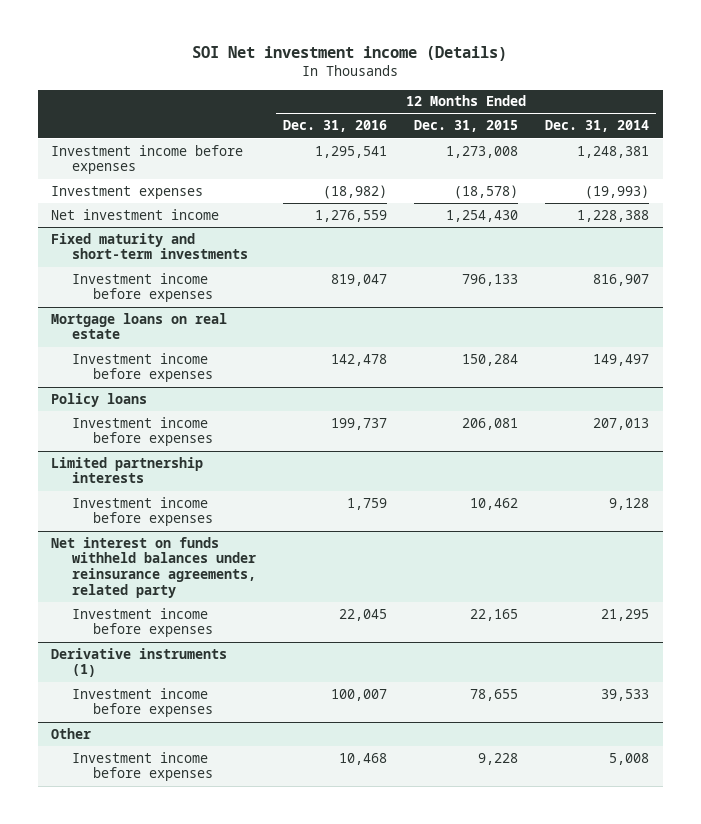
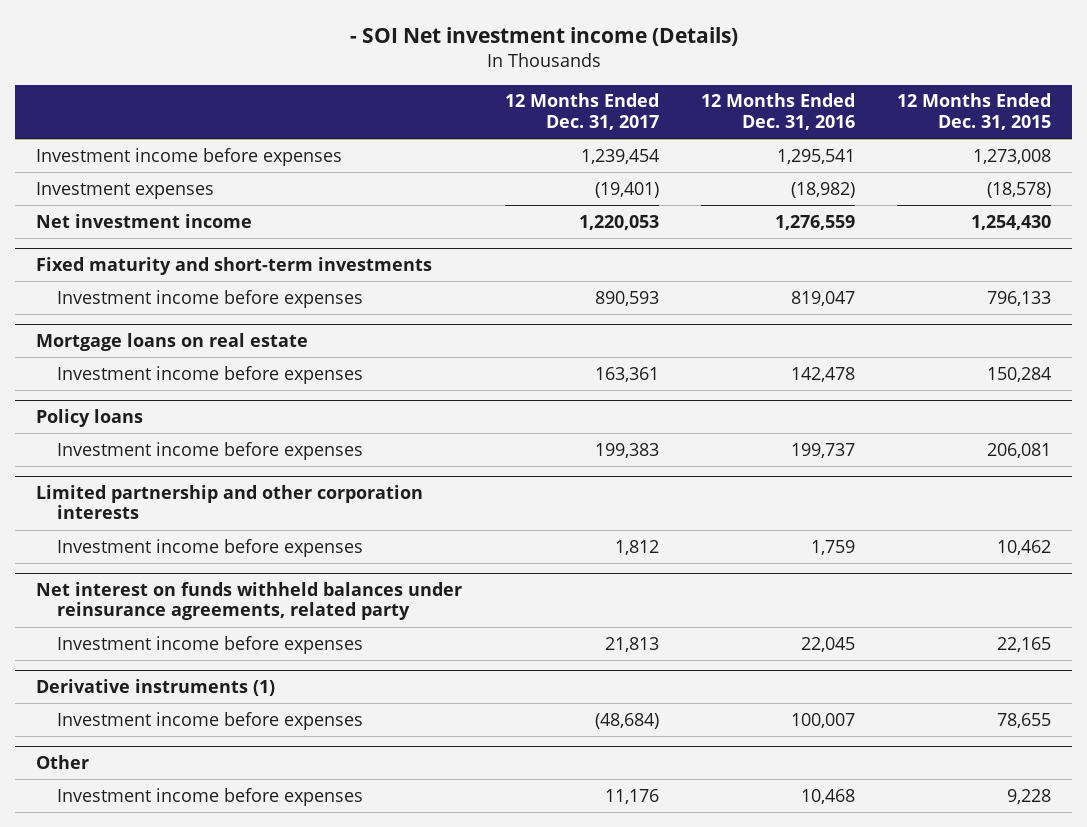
[192,46,508,62] SOI Net investment income (Details) -> [349,26,738,46] - SOI Net investment income (Details)
[545,120,650,133] Dec. 31, 2014 -> none
none -> [504,93,659,130] 12 Months Ended Dec. 31, 2017
[51,456,204,484] Limited partnership interests -> [36,485,424,520] Limited partnership and other corporation interests

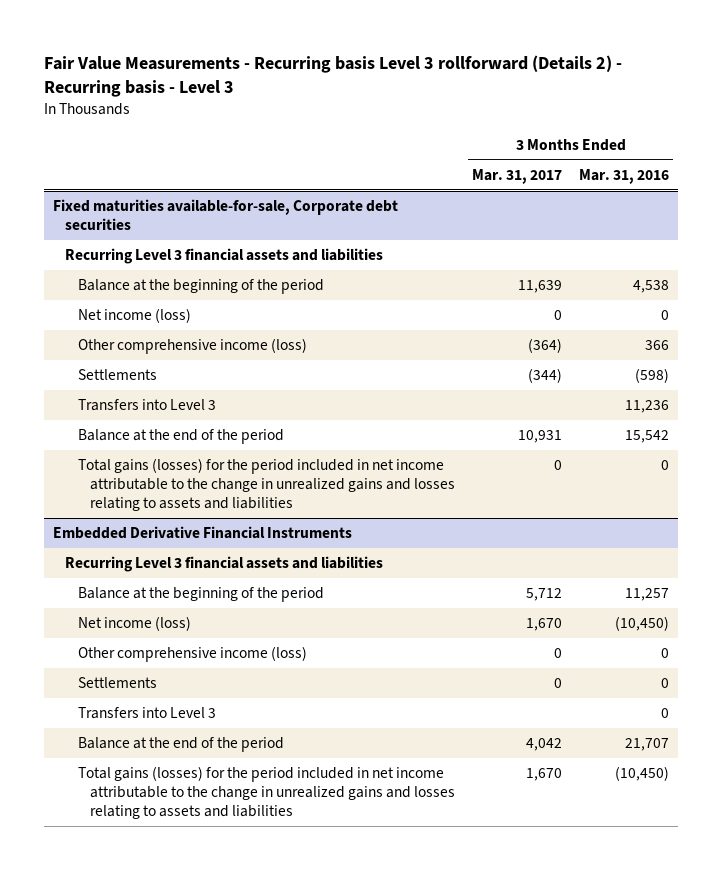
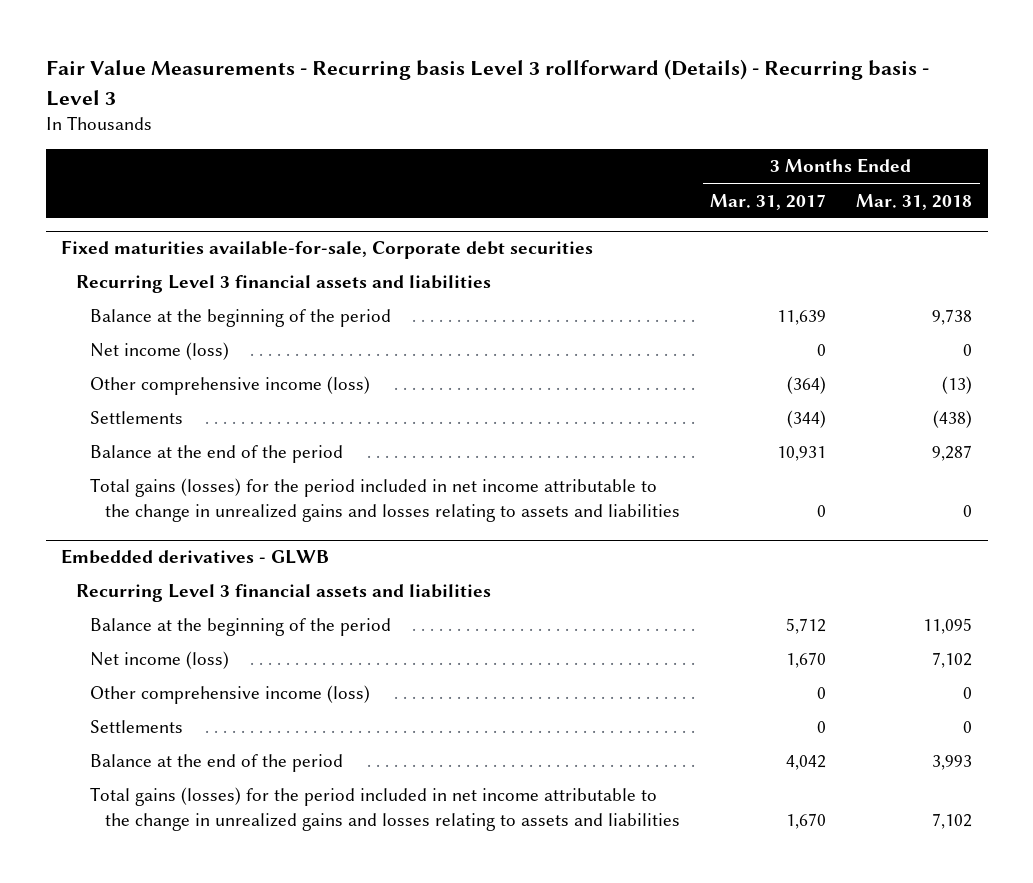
[44,54,623,98] Fair Value Measurements - Recurring basis Level 3 rollforward (Details 2) - Recurring basis - Level 3 -> [45,59,929,106] Fair Value Measurements - Recurring basis Level 3 rollforward (Details) - Recurring basis - Level 3
[579,168,670,184] Mar. 31, 2016 -> none
none -> [856,193,973,210] Mar. 31, 2018
[77,399,216,412] Transfers into Level 3 -> none
[52,526,352,540] Embedded Derivative Financial Instruments -> [61,549,330,565] Embedded derivatives - GLWB
[77,707,216,720] Transfers into Level 3 -> none

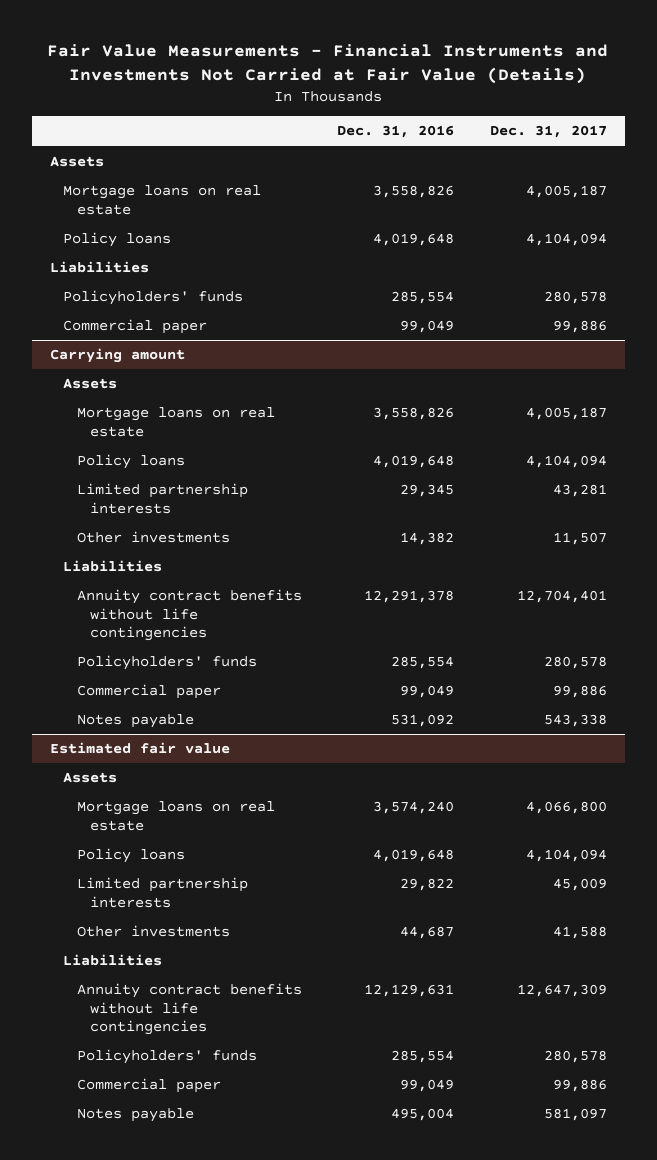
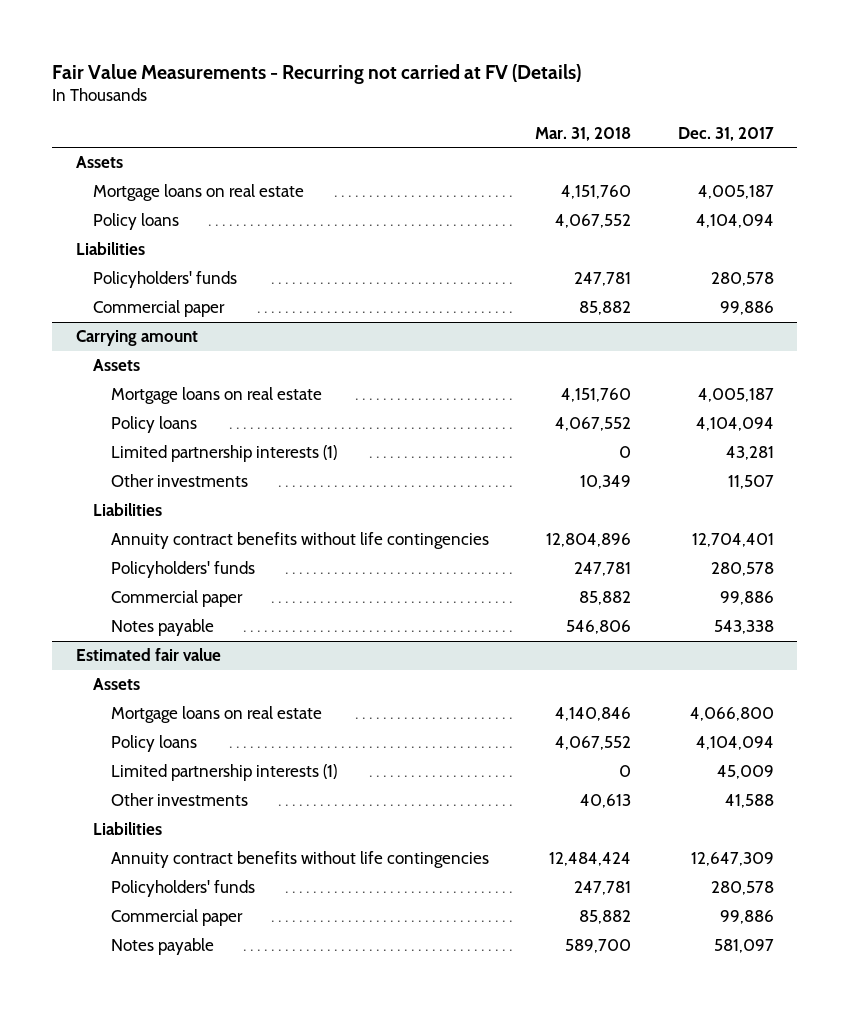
[47,43,609,84] Fair Value Measurements - Financial Instruments and Investments Not Carried at Fair Value (Details) -> [52,63,582,84] Fair Value Measurements - Recurring not carried at FV (Details)
[337,125,455,139] Dec. 31, 2016 -> none
none -> [535,126,632,141] Mar. 31, 2018
[76,483,248,514] Limited partnership interests -> [110,445,337,463] Limited partnership interests (1)
[76,877,248,908] Limited partnership interests -> [110,764,337,782] Limited partnership interests (1)

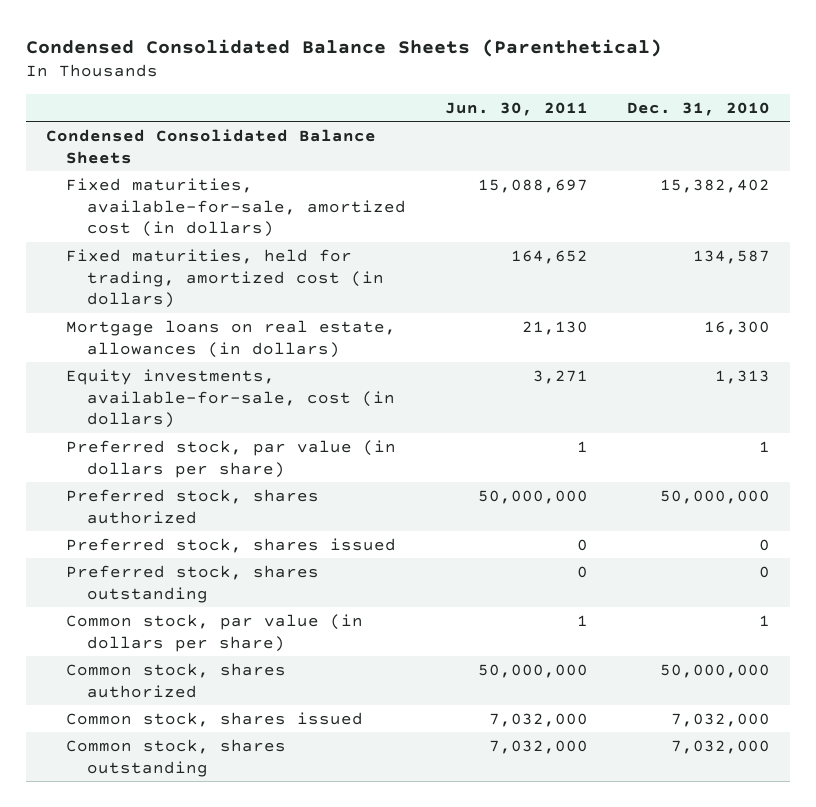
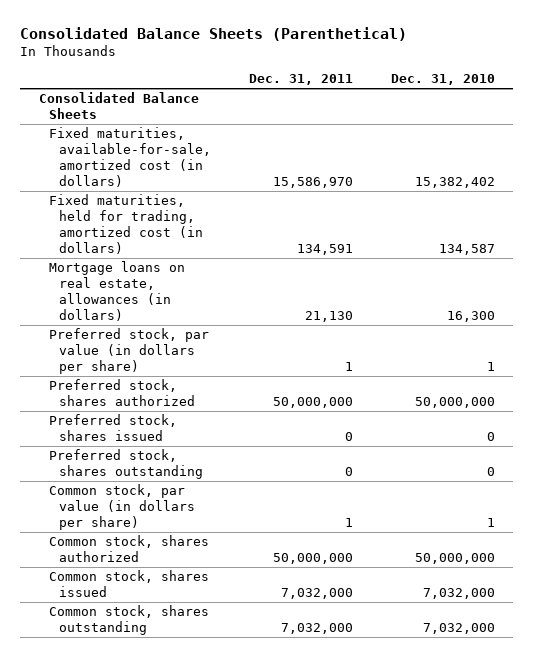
[25,38,662,57] Condensed Consolidated Balance Sheets (Parenthetical) -> [19,27,407,42] Consolidated Balance Sheets (Parenthetical)
[444,101,588,116] Jun. 30, 2011 -> none
none -> [249,74,354,86] Dec. 31, 2011
[45,128,376,164] Condensed Consolidated Balance Sheets -> [38,92,199,120] Consolidated Balance Sheets
[66,368,395,429] Equity investments, available-for-sale, cost (in dollars) -> none

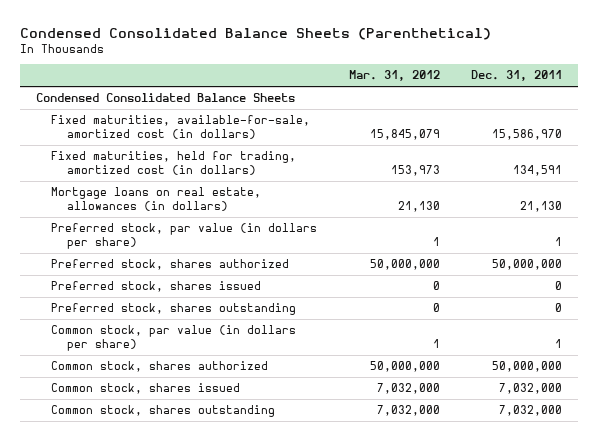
[19,27,407,42] Consolidated Balance Sheets (Parenthetical) -> [20,27,492,40] Condensed Consolidated Balance Sheets (Parenthetical)
[390,74,495,86] Dec. 31, 2010 -> none
none -> [348,70,440,82] Mar. 31, 2012
[38,92,199,120] Consolidated Balance Sheets -> [36,93,296,103] Condensed Consolidated Balance Sheets

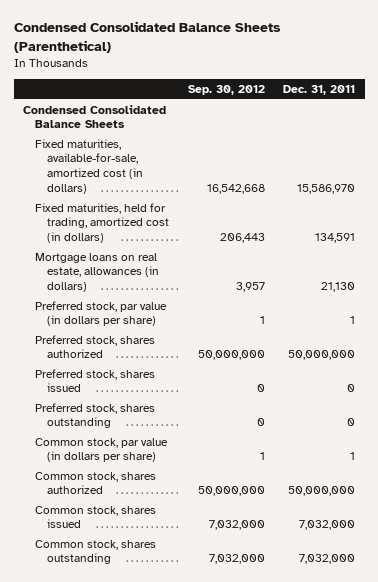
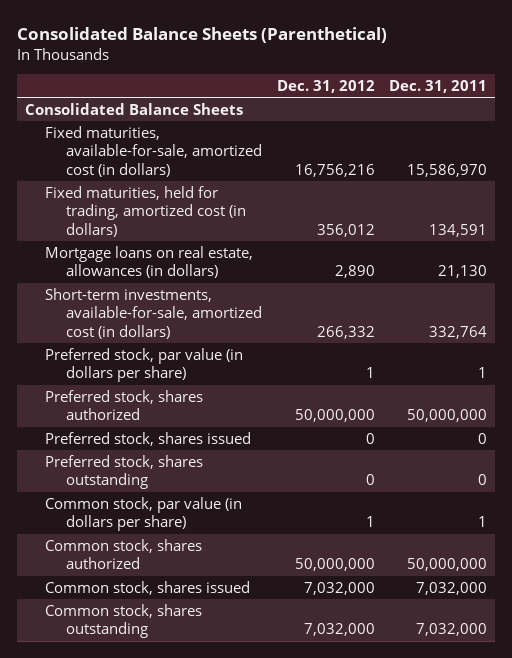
[13,21,281,54] Condensed Consolidated Balance Sheets (Parenthetical) -> [17,26,388,43] Consolidated Balance Sheets (Parenthetical)
[187,85,265,96] Sep. 30, 2012 -> none
none -> [276,80,375,94] Dec. 31, 2012
[23,104,167,129] Condensed Consolidated Balance Sheets -> [24,102,243,115] Consolidated Balance Sheets
none -> [45,287,262,339] Short-term investments, available-for-sale, amortized cost (in dollars)

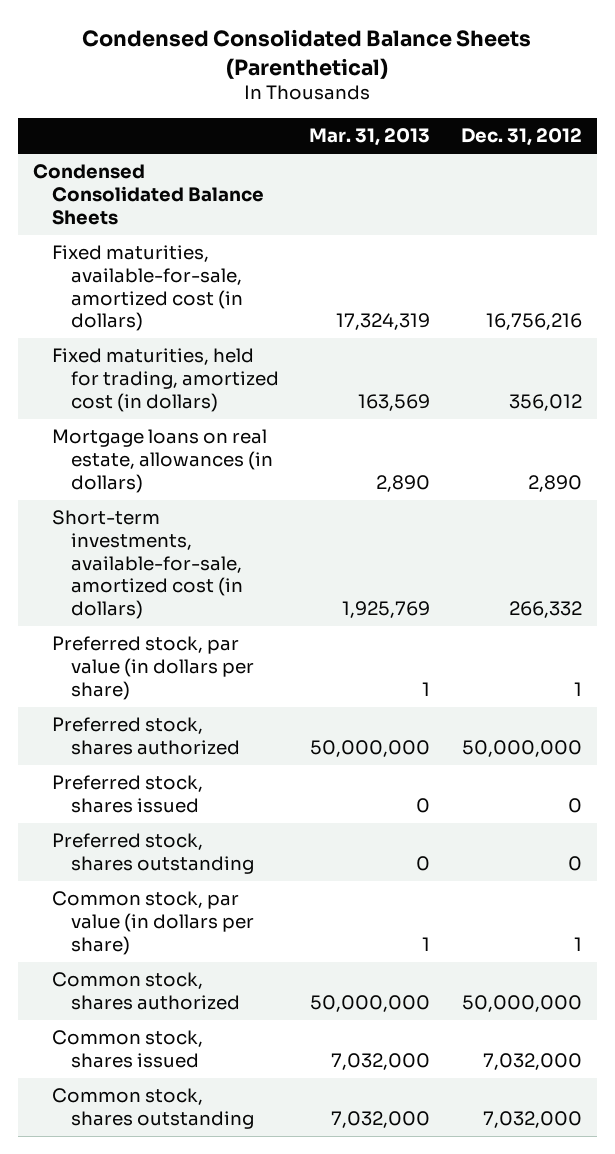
[17,26,388,43] Consolidated Balance Sheets (Parenthetical) -> [82,29,532,79] Condensed Consolidated Balance Sheets (Parenthetical)
[389,80,488,94] Dec. 31, 2011 -> none
none -> [309,128,431,147] Mar. 31, 2013
[24,102,243,115] Consolidated Balance Sheets -> [33,164,264,225] Condensed Consolidated Balance Sheets

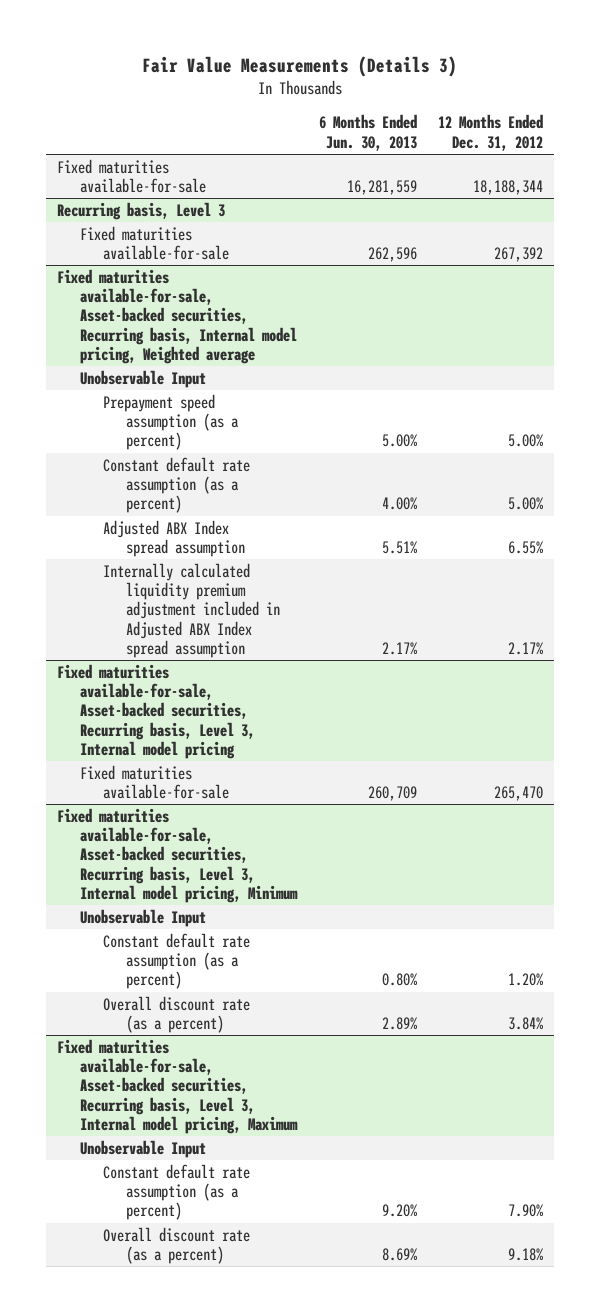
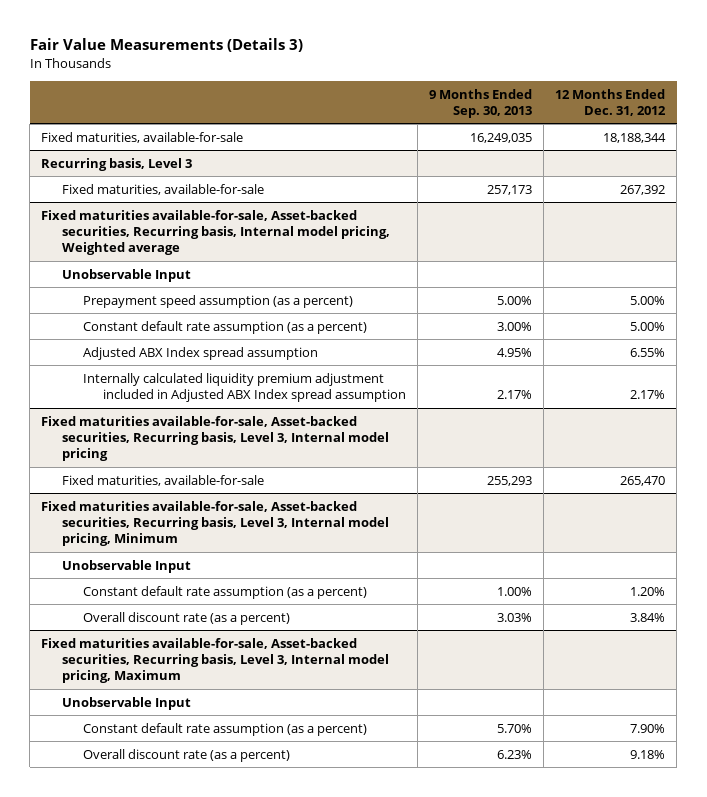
[318,114,417,151] 6 Months Ended Jun. 30, 2013 -> none
none -> [429,88,533,118] 9 Months Ended Sep. 30, 2013
[57,158,206,194] Fixed maturities available-for-sale -> [41,131,244,143] Fixed maturities, available-for-sale
[79,225,229,261] Fixed maturities available-for-sale -> [61,183,264,195] Fixed maturities, available-for-sale
[79,764,229,800] Fixed maturities available-for-sale -> [61,474,264,486] Fixed maturities, available-for-sale

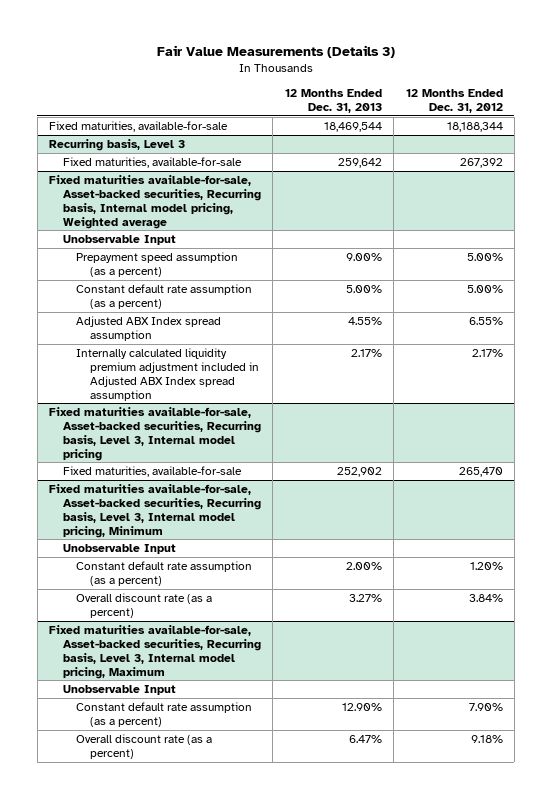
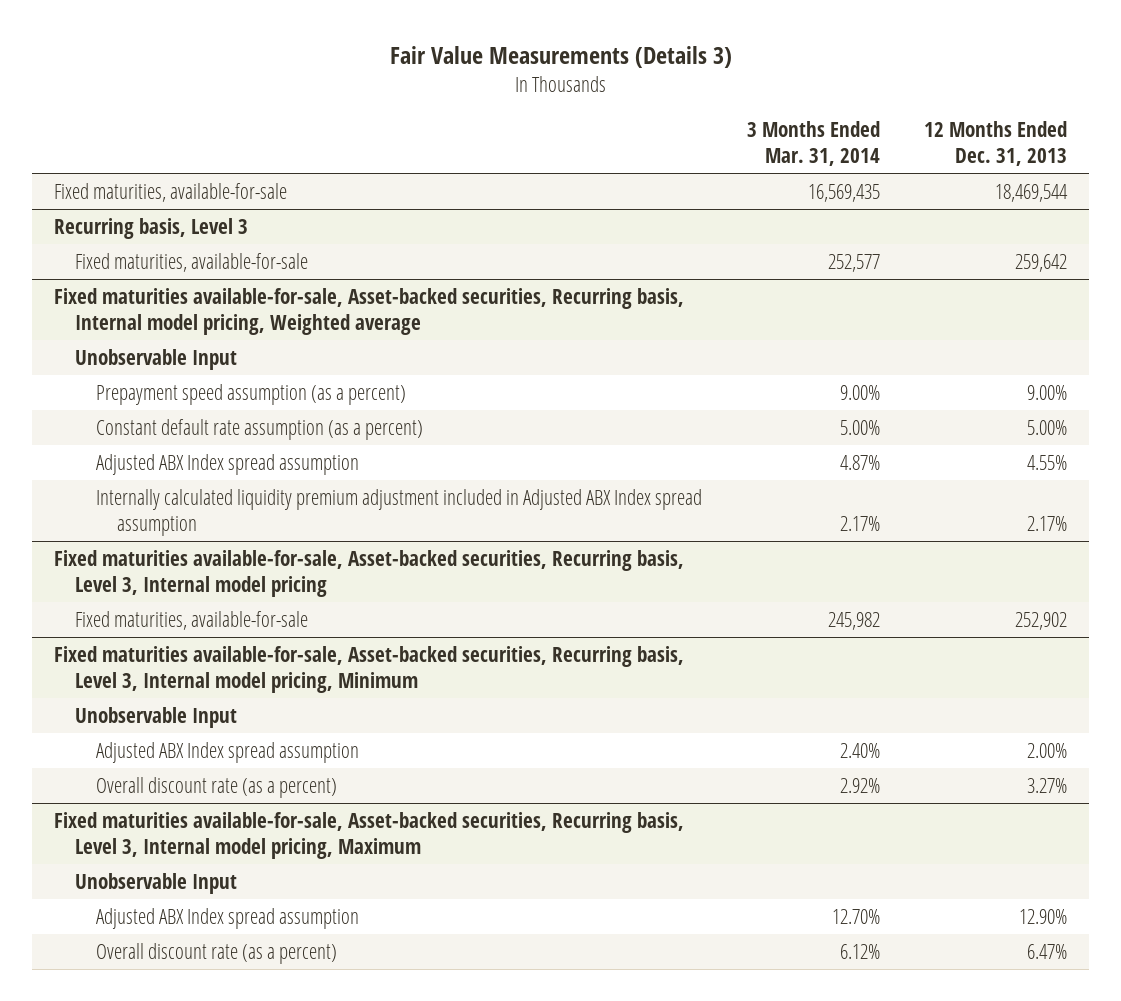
[405,89,503,114] 12 Months Ended Dec. 31, 2012 -> none
none -> [746,120,880,167] 3 Months Ended Mar. 31, 2014
[76,560,253,586] Constant default rate assumption (as a percent) -> none
none -> [95,741,359,763] Adjusted ABX Index spread assumption
[76,701,253,727] Constant default rate assumption (as a percent) -> [95,907,359,929] Adjusted ABX Index spread assumption

